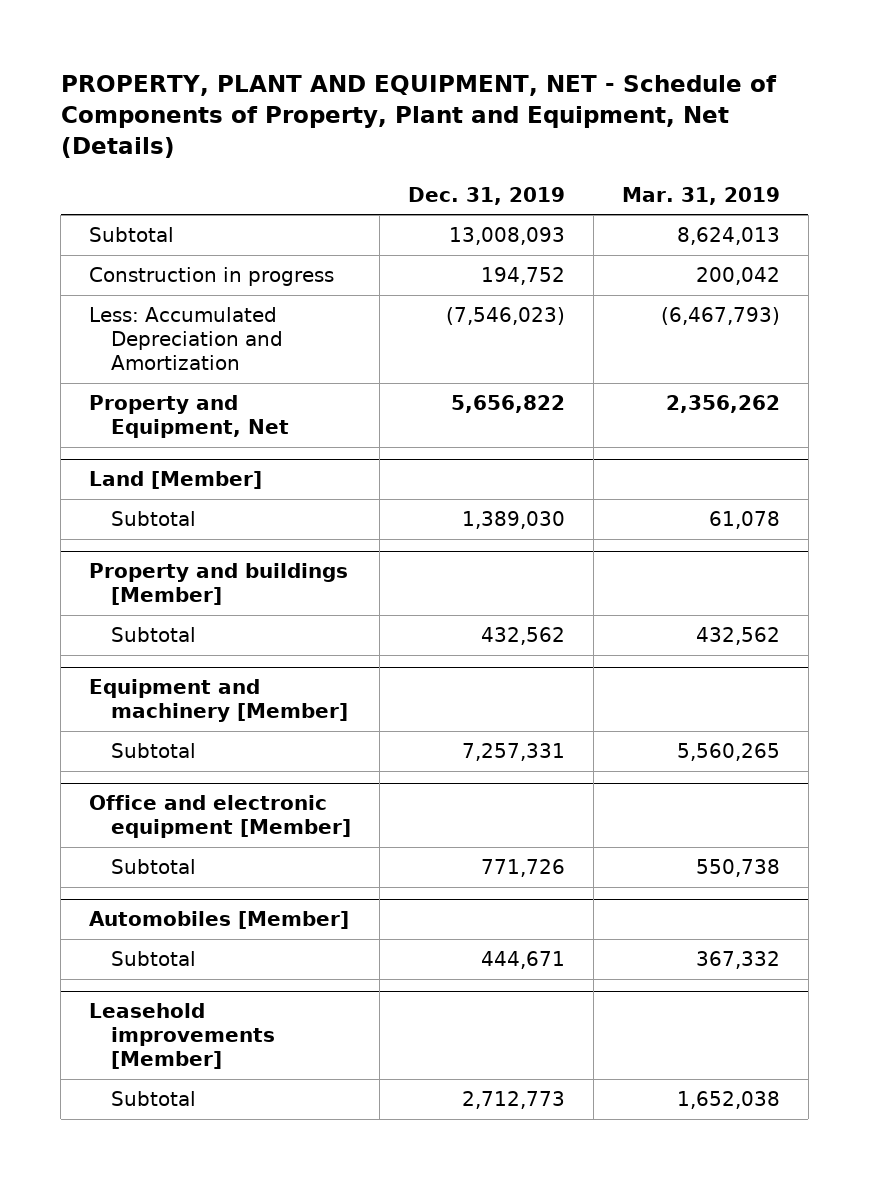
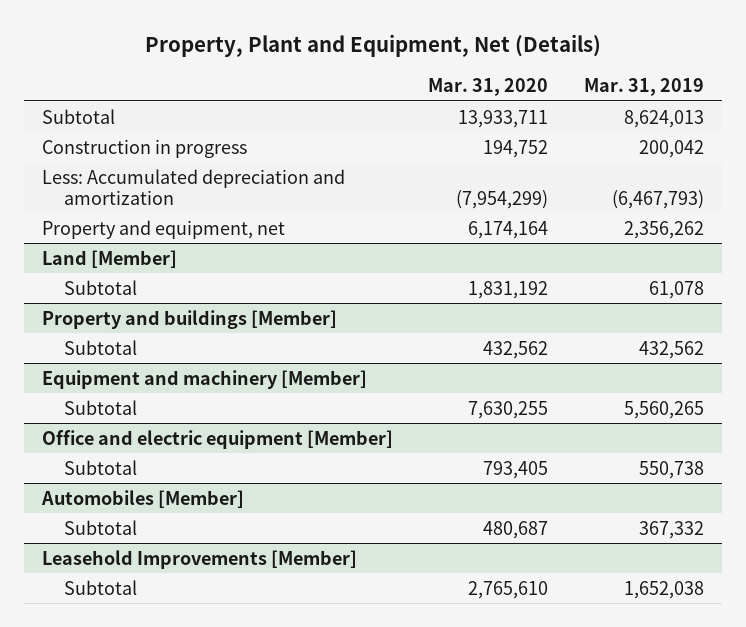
[60,74,777,159] PROPERTY, PLANT AND EQUIPMENT, NET - Schedule of Components of Property, Plant and Equipment, Net (Details) -> [144,34,601,58] Property, Plant and Equipment, Net (Details)
[408,186,566,205] Dec. 31, 2019 -> none
none -> [428,78,549,97] Mar. 31, 2020
[88,307,284,371] Less: Accumulated Depreciation and Amortization -> [42,168,346,205] Less: Accumulated depreciation and amortization
[88,395,290,439] Property and Equipment, Net -> [42,219,286,239] Property and equipment, net
[88,795,352,839] Office and electronic equipment [Member] -> [42,429,394,449] Office and electric equipment [Member]
[88,1003,276,1070] Leasehold improvements [Member] -> [42,549,358,569] Leasehold Improvements [Member]

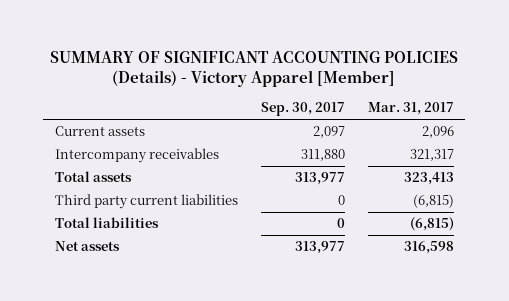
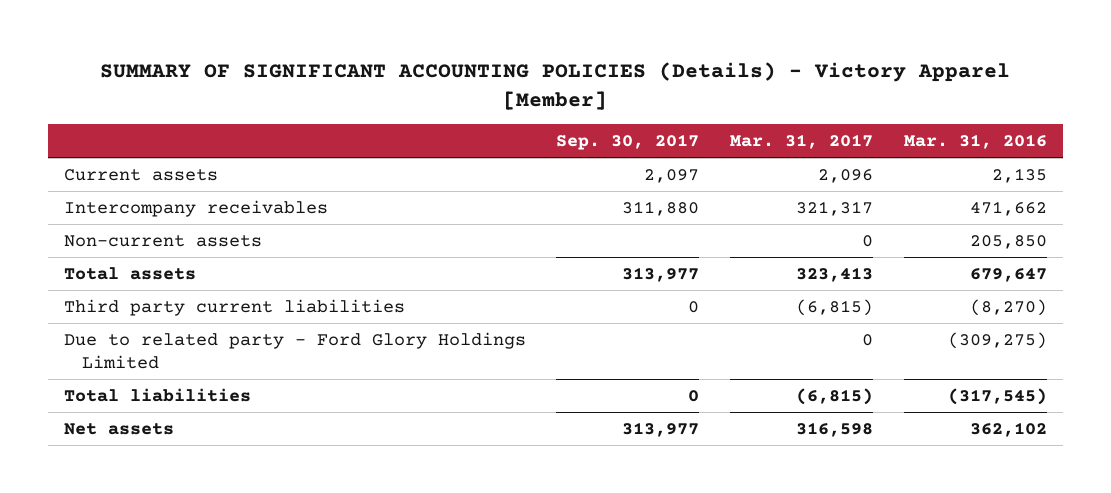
none -> [904,134,1048,150] Mar. 31, 2016
none -> [63,234,262,247] Non-current assets
none -> [63,331,526,369] Due to related party - Ford Glory Holdings Limited

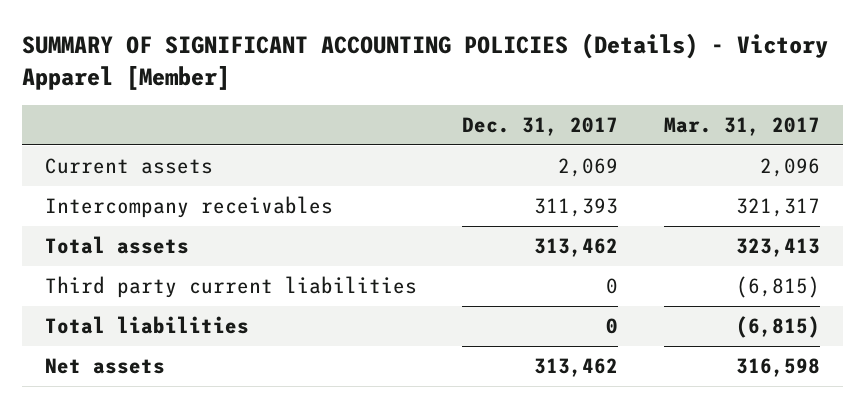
[556,134,700,151] Sep. 30, 2017 -> none
[904,134,1048,150] Mar. 31, 2016 -> none
none -> [462,117,619,137] Dec. 31, 2017
[63,234,262,247] Non-current assets -> none
[63,331,526,369] Due to related party - Ford Glory Holdings Limited -> none

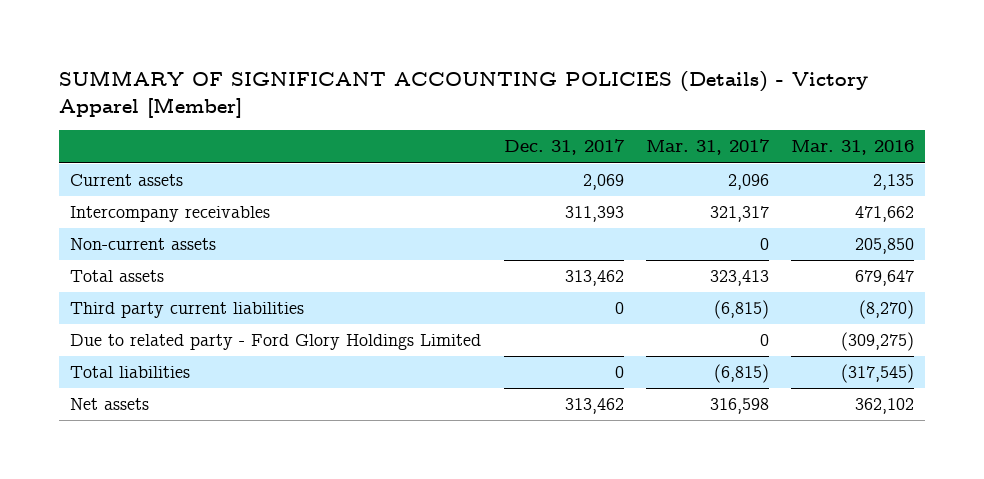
none -> [791,140,915,156] Mar. 31, 2016
none -> [70,238,217,251] Non-current assets
none -> [70,334,482,351] Due to related party - Ford Glory Holdings Limited

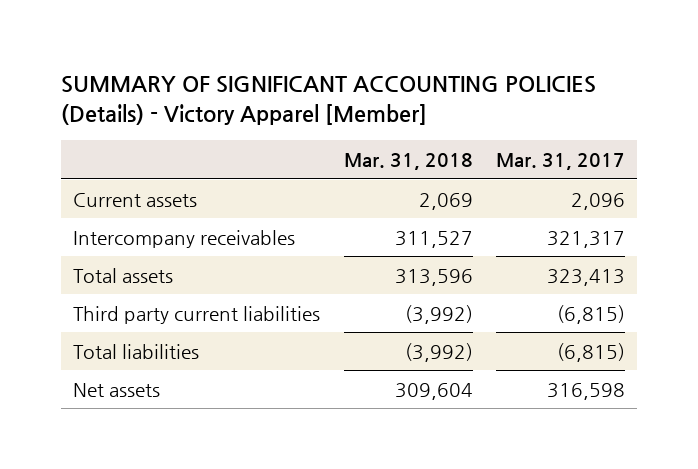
[503,139,625,156] Dec. 31, 2017 -> none
[791,140,915,156] Mar. 31, 2016 -> none
none -> [343,153,473,171] Mar. 31, 2018
[70,238,217,251] Non-current assets -> none
[70,334,482,351] Due to related party - Ford Glory Holdings Limited -> none

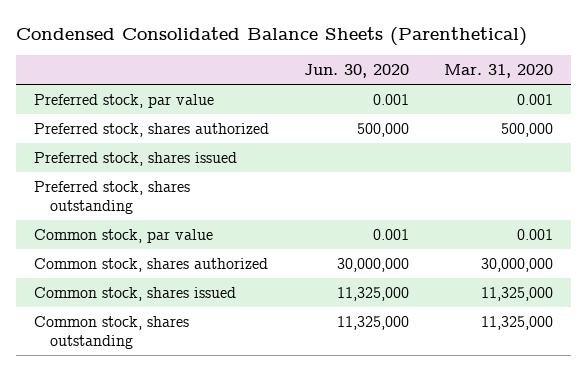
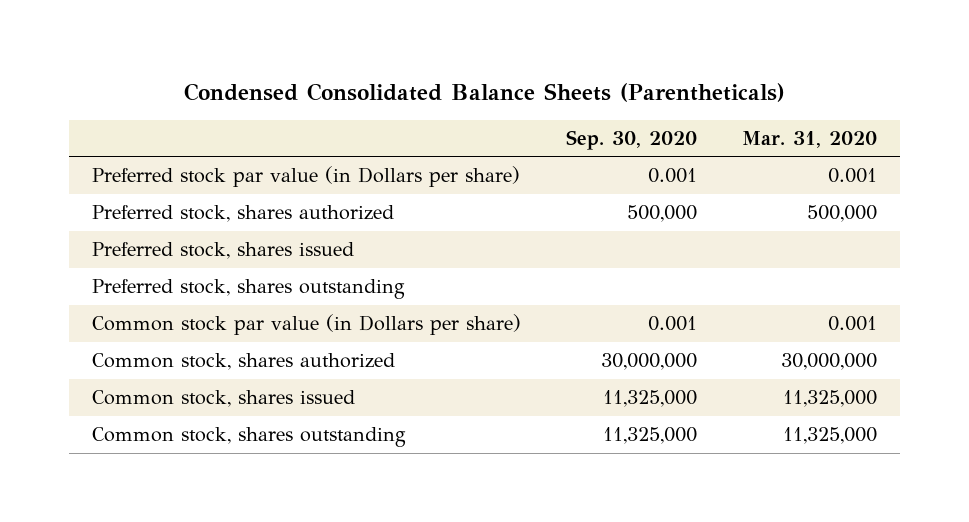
[16,27,528,47] Condensed Consolidated Balance Sheets (Parenthetical) -> [184,82,786,102] Condensed Consolidated Balance Sheets (Parentheticals)
[303,64,409,79] Jun. 30, 2020 -> none
none -> [565,129,697,150] Sep. 30, 2020
[33,93,214,108] Preferred stock, par value -> [91,166,520,188] Preferred stock par value (in Dollars per share)
[33,228,213,243] Common stock, par value -> [91,314,521,336] Common stock par value (in Dollars per share)

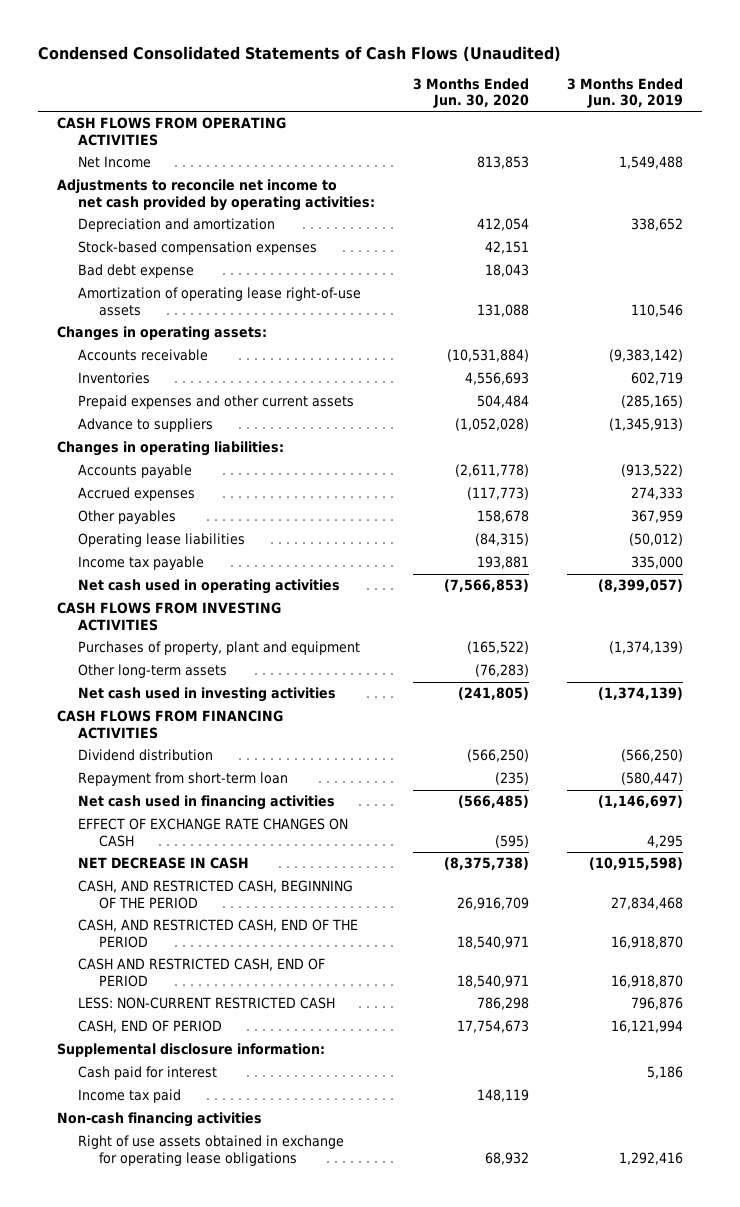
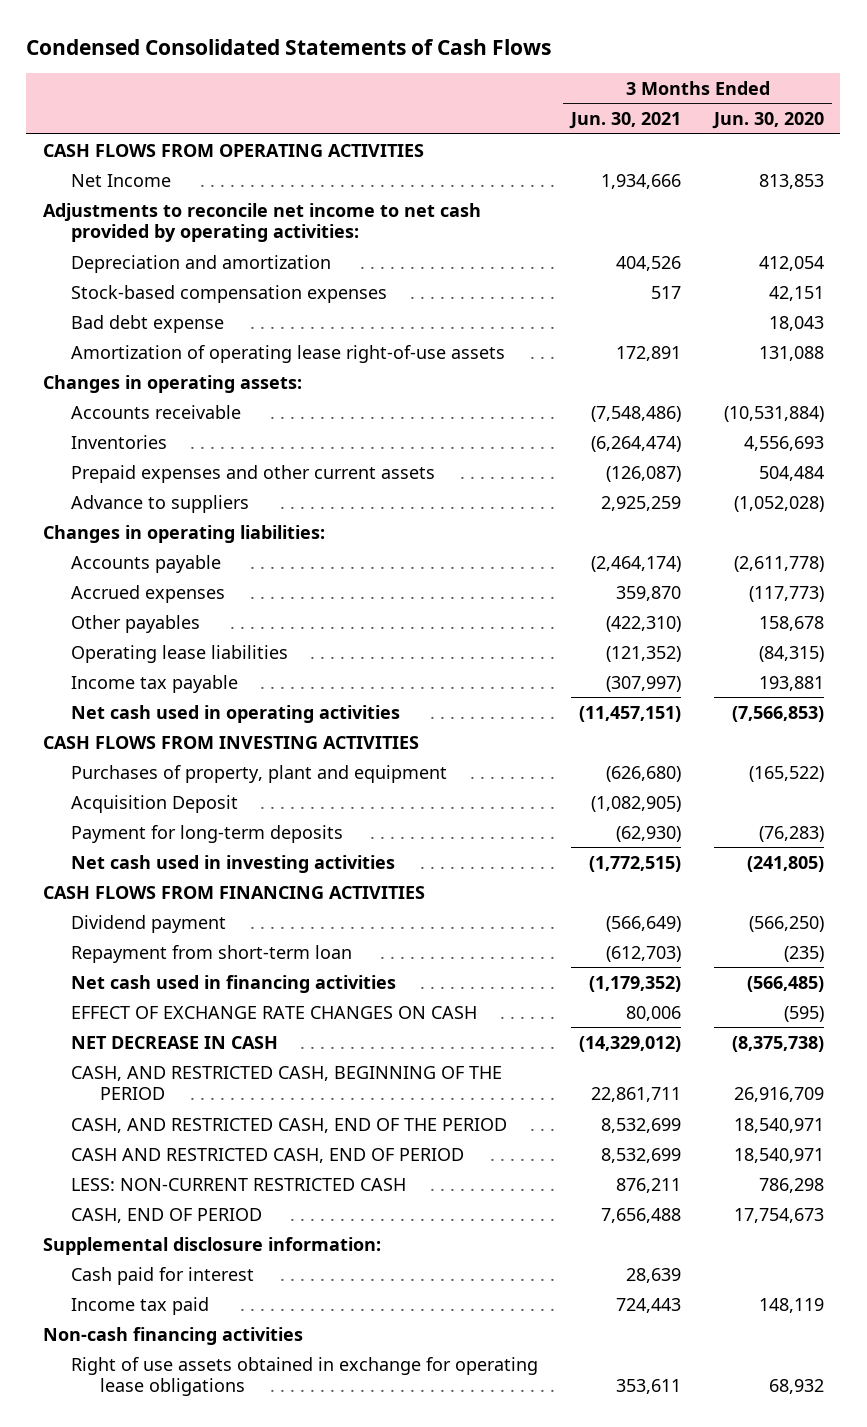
[37,45,561,62] Condensed Consolidated Statements of Cash Flows (Unaudited) -> [26,38,552,55] Condensed Consolidated Statements of Cash Flows
[567,77,684,109] 3 Months Ended Jun. 30, 2019 -> none
none -> [569,112,682,130] Jun. 30, 2021
none -> [71,794,239,813] Acquisition Deposit
[77,664,227,679] Other long-term assets -> [71,824,344,843] Payment for long-term deposits
[77,749,213,762] Dividend distribution -> [71,914,227,933] Dividend payment

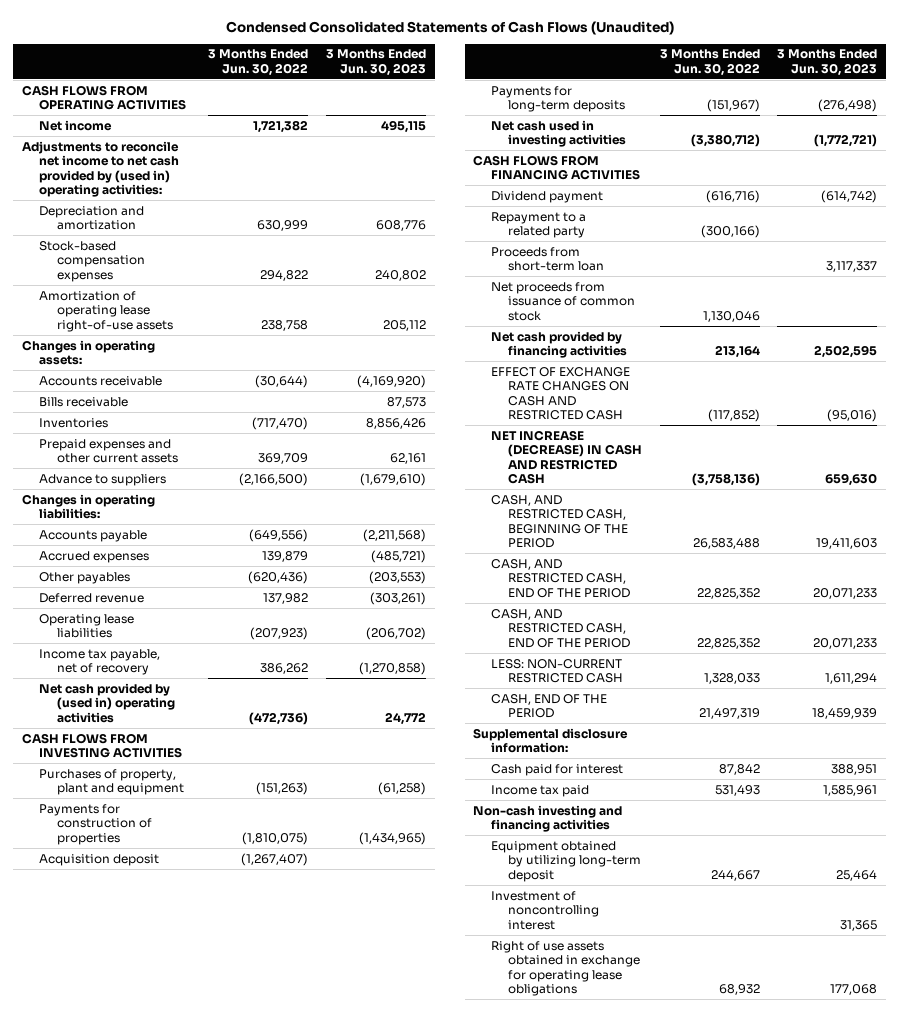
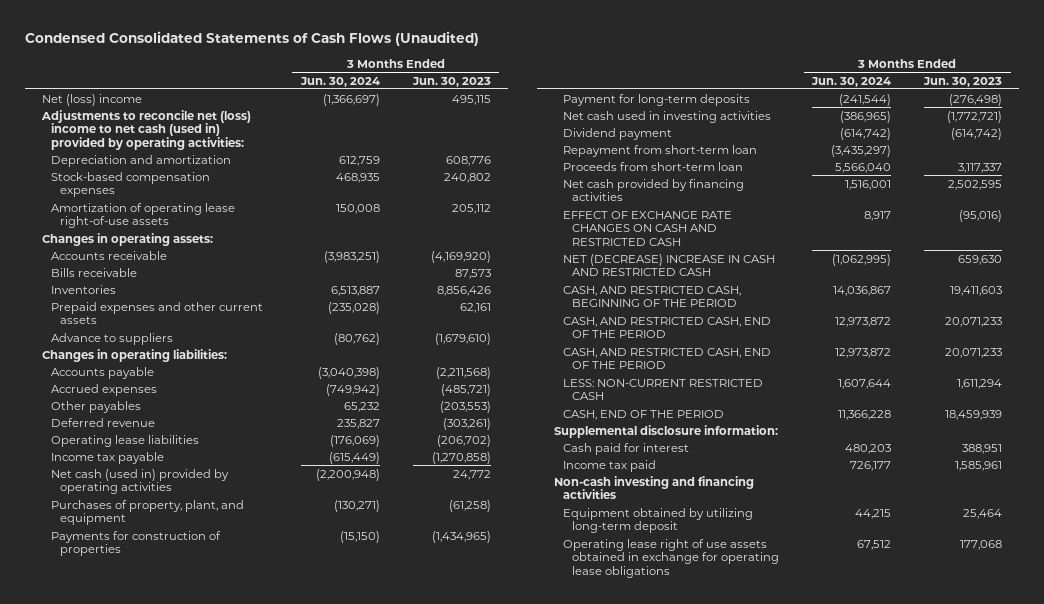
[208,49,309,76] 3 Months Ended Jun. 30, 2022 -> none
none -> [299,76,380,87] Jun. 30, 2024
[21,84,187,111] CASH FLOWS FROM OPERATING ACTIVITIES -> none
[39,119,113,131] Net income -> [42,93,143,106] Net (loss) income
[21,140,180,198] Adjustments to reconcile net income to net cash provided by (used in) operating activities: -> [41,109,252,151] Adjustments to reconcile net (loss) income to net cash (used in) provided by operating activities:
[21,732,183,759] CASH FLOWS FROM INVESTING ACTIVITIES -> none
[39,648,161,676] Income tax payable, net of recovery -> [51,451,165,464] Income tax payable
[39,682,175,723] Net cash provided by (used in) operating activities -> [51,468,230,495] Net cash (used in) provided by operating activities
[39,768,184,796] Purchases of property, plant and equipment -> [51,499,245,526] Purchases of property, plant, and equipment
[39,853,160,866] Acquisition deposit -> none
[490,85,625,113] Payments for long-term deposits -> [562,93,750,106] Payment for long-term deposits
[473,154,640,181] CASH FLOWS FROM FINANCING ACTIVITIES -> none
[490,211,586,239] Repayment to a related party -> none
none -> [562,144,757,157] Repayment from short-term loan
[490,281,635,321] Net proceeds from issuance of common stock -> none
[490,429,642,485] NET INCREASE (DECREASE) IN CASH AND RESTRICTED CASH -> [562,253,775,277] NET (DECREASE) INCREASE IN CASH AND RESTRICTED CASH
[490,890,599,930] Investment of noncontrolling interest -> none
[490,940,640,997] Right of use assets obtained in exchange for operating lease obligations -> [562,538,779,579] Operating lease right of use assets obtained in exchange for operating lease obligations

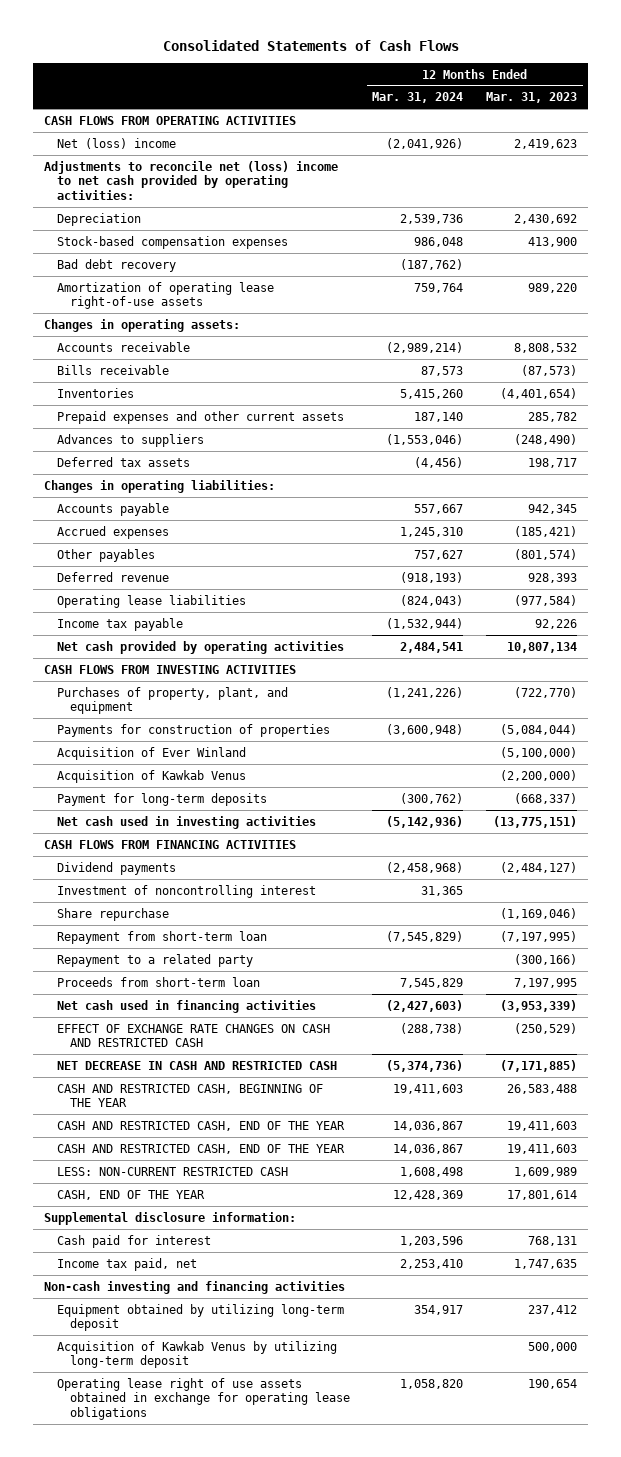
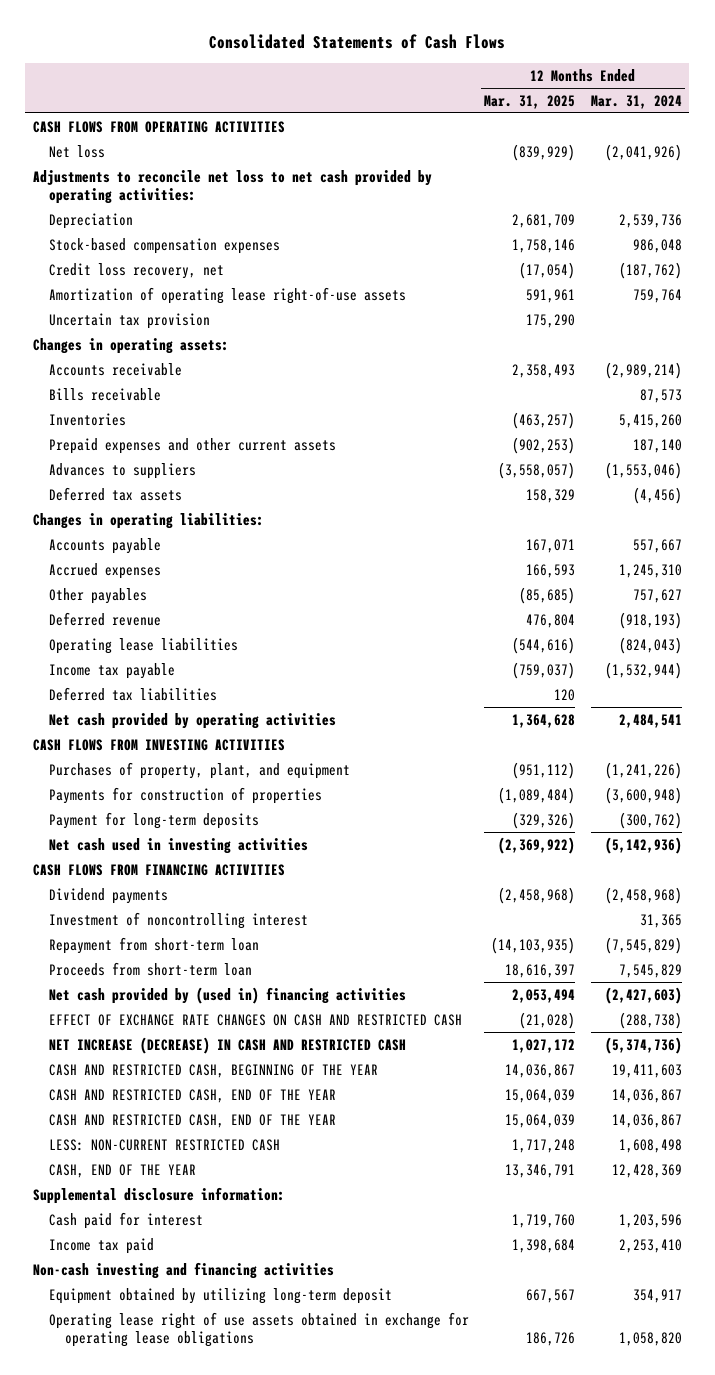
[486,92,578,104] Mar. 31, 2023 -> none
none -> [484,94,576,109] Mar. 31, 2025
[56,137,176,149] Net (loss) income -> [49,144,106,158] Net loss
[44,160,339,201] Adjustments to reconcile net (loss) income to net cash provided by operating activities: -> [33,169,433,204] Adjustments to reconcile net loss to net cash provided by operating activities:
[56,258,176,272] Bad debt recovery -> [49,262,225,279] Credit loss recovery, net
none -> [49,312,211,329] Uncertain tax provision
none -> [49,686,218,701] Deferred tax liabilities
[56,746,246,760] Acquisition of Ever Winland -> none
[56,769,246,783] Acquisition of Kawkab Venus -> none
[56,907,169,921] Share repurchase -> none
[56,953,253,967] Repayment to a related party -> none
[56,999,316,1013] Net cash used in financing activities -> [49,986,407,1004] Net cash provided by (used in) financing activities
[56,1060,337,1070] NET DECREASE IN CASH AND RESTRICTED CASH -> [49,1036,407,1054] NET INCREASE (DECREASE) IN CASH AND RESTRICTED CASH
[56,1257,197,1271] Income tax paid, net -> [49,1237,155,1254] Income tax paid
[56,1340,337,1369] Acquisition of Kawkab Venus by utilizing long-term deposit -> none

